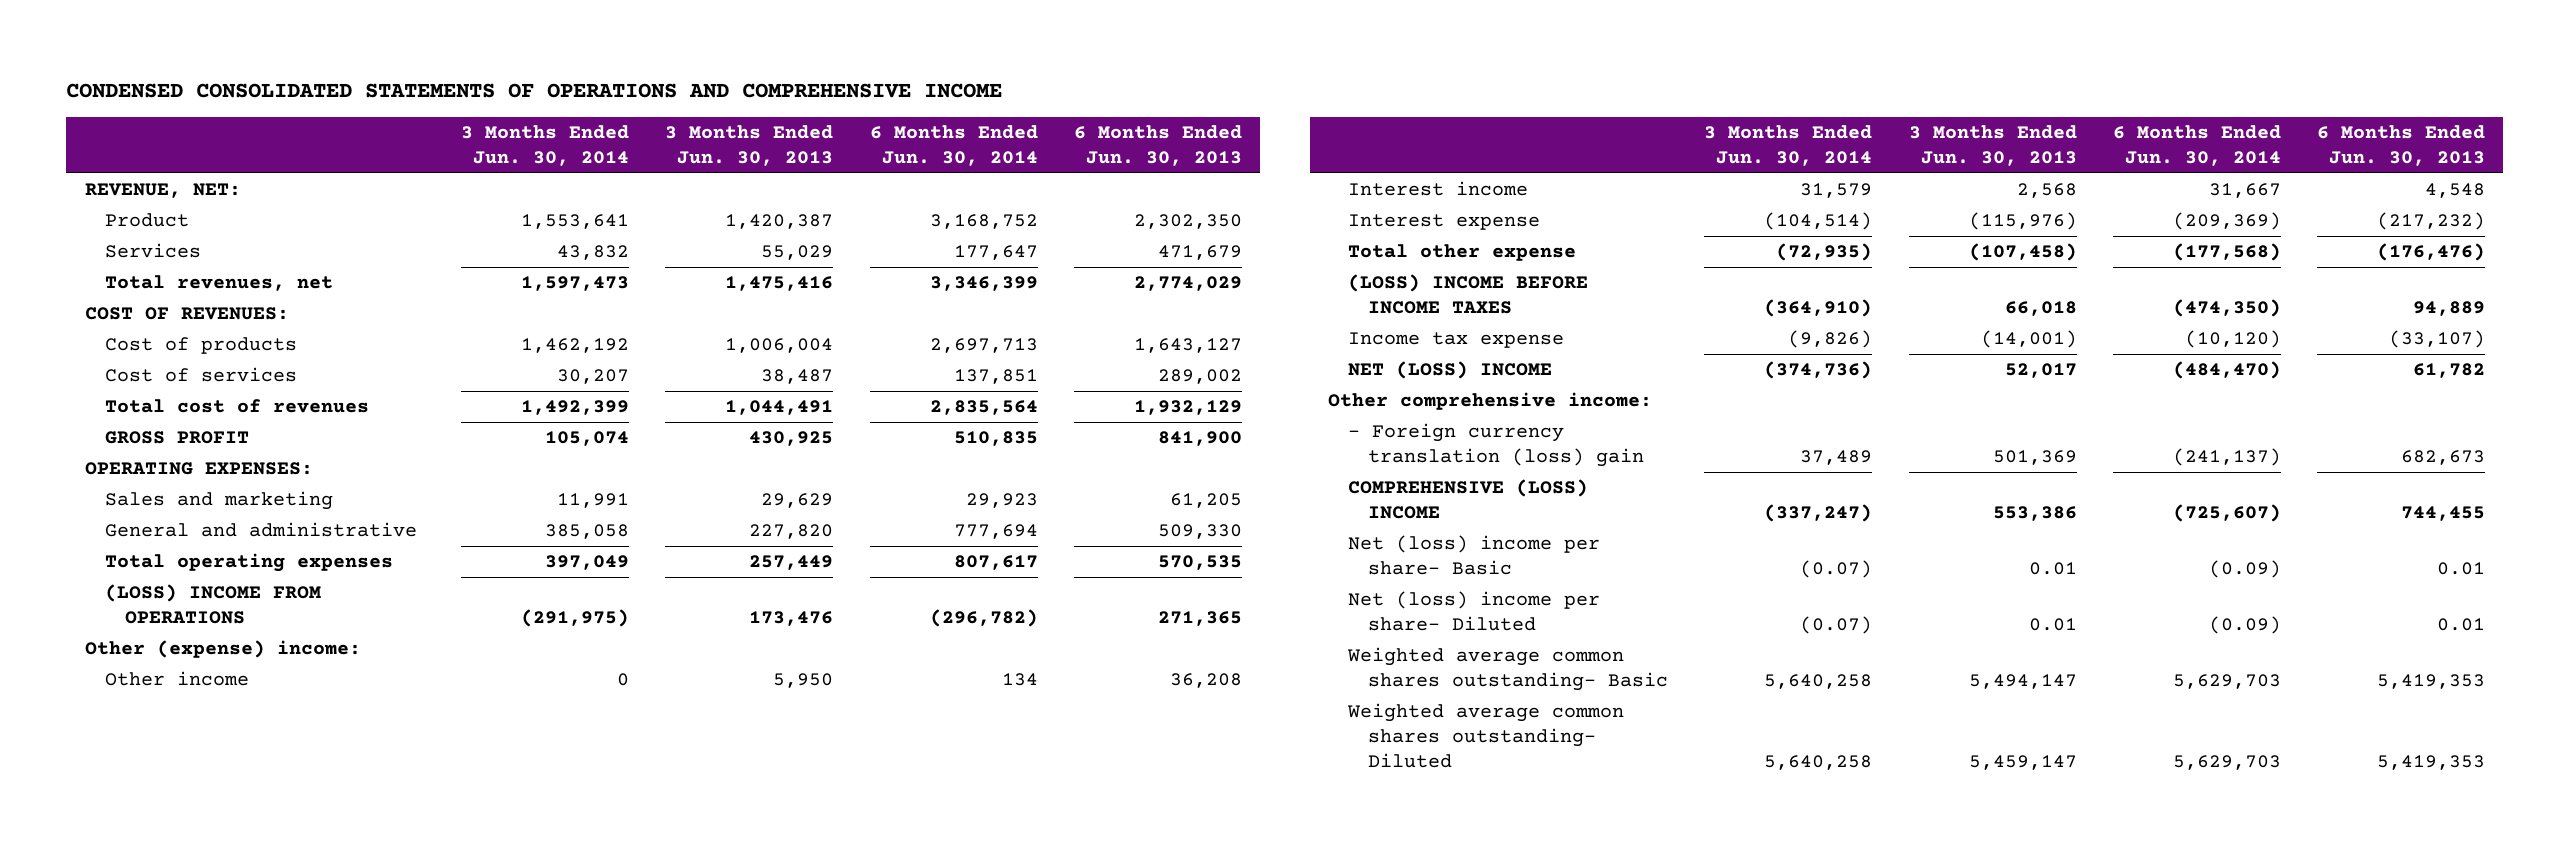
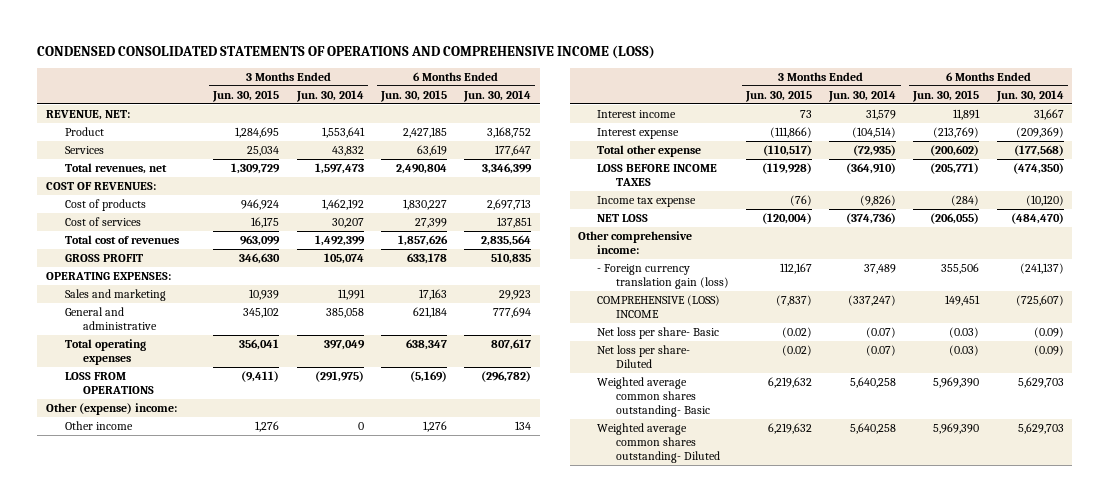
[66,83,1003,99] CONDENSED CONSOLIDATED STATEMENTS OF OPERATIONS AND COMPREHENSIVE INCOME -> [37,44,656,59] CONDENSED CONSOLIDATED STATEMENTS OF OPERATIONS AND COMPREHENSIVE INCOME (LOSS)
[665,125,834,167] 3 Months Ended Jun. 30, 2013 -> none
[1073,125,1242,167] 6 Months Ended Jun. 30, 2013 -> none
none -> [212,89,280,102] Jun. 30, 2015
none -> [379,89,447,102] Jun. 30, 2015
[104,584,321,625] (LOSS) INCOME FROM OPERATIONS -> [64,372,155,395] LOSS FROM OPERATIONS
[1347,274,1588,315] (LOSS) INCOME BEFORE INCOME TAXES -> [597,164,718,187] LOSS BEFORE INCOME TAXES
[1347,361,1552,380] NET (LOSS) INCOME -> [597,214,649,223] NET LOSS
[1347,423,1644,468] - Foreign currency translation (loss) gain -> [597,264,729,290] - Foreign currency translation gain (loss)
[1347,535,1600,576] Net (loss) income per share- Basic -> [597,327,720,340] Net loss per share- Basic
[1347,591,1600,632] Net (loss) income per share- Diluted -> [597,345,691,369] Net loss per share- Diluted

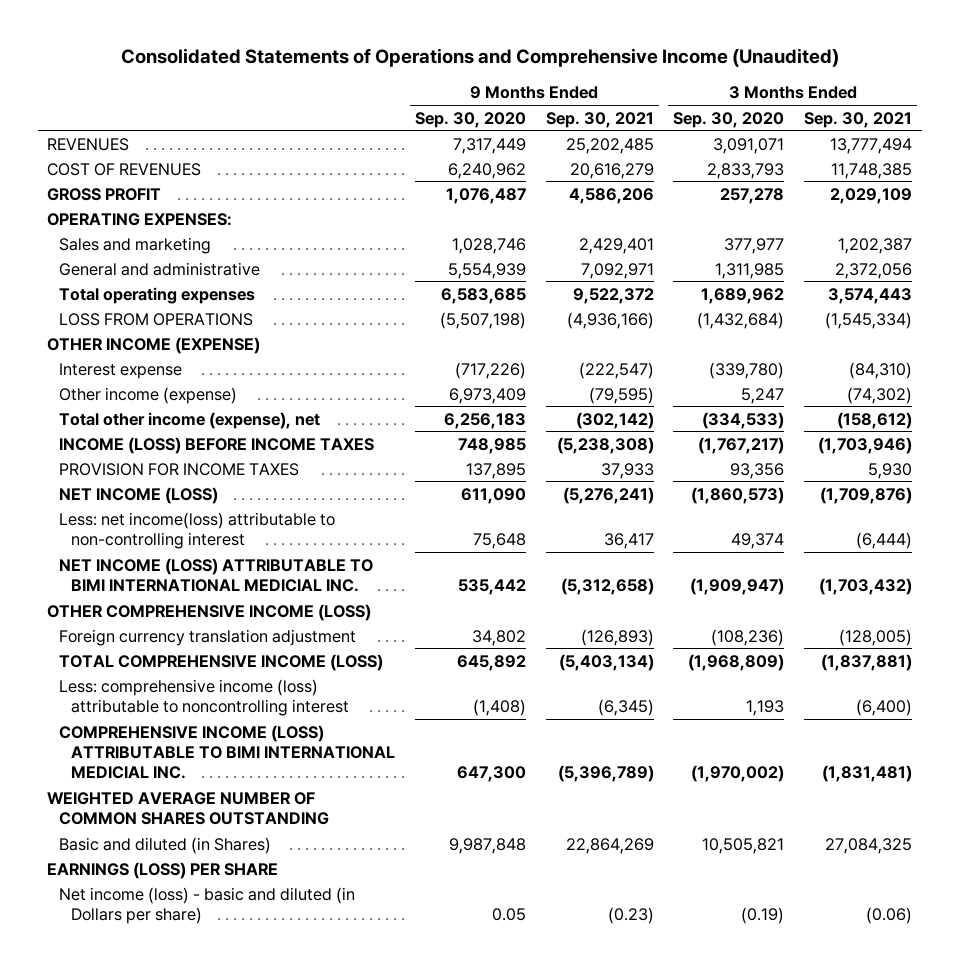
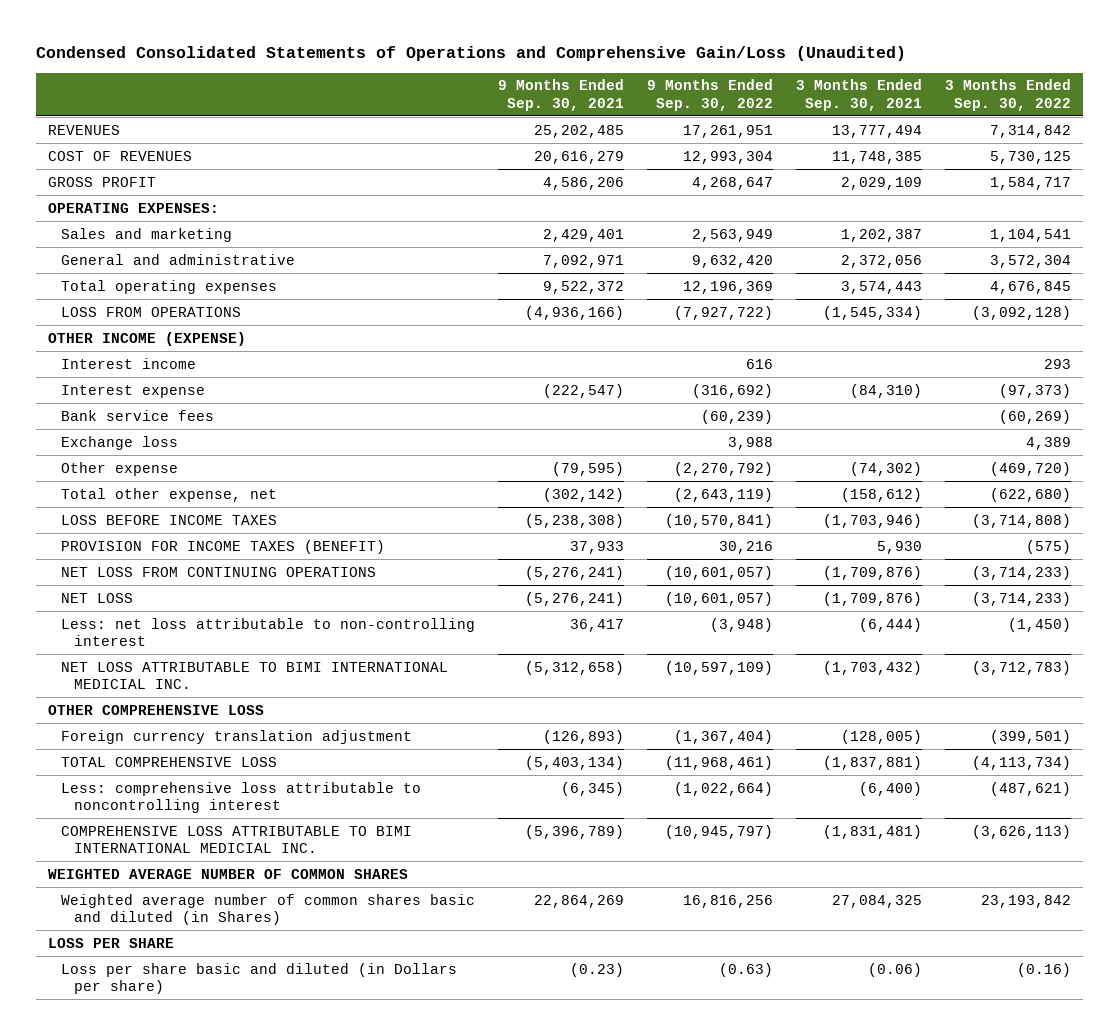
[120,48,839,68] Consolidated Statements of Operations and Comprehensive Income (Unaudited) -> [35,46,906,62] Condensed Consolidated Statements of Operations and Comprehensive Gain/Loss (Unaudited)
[414,111,526,128] Sep. 30, 2020 -> none
[673,111,785,128] Sep. 30, 2020 -> none
none -> [647,79,774,111] 9 Months Ended Sep. 30, 2022
none -> [945,79,1072,111] 3 Months Ended Sep. 30, 2022
none -> [60,357,196,369] Interest income
none -> [60,409,214,421] Bank service fees
none -> [60,435,178,450] Exchange loss
[59,386,238,404] Other income (expense) -> [60,461,178,476] Other expense
[59,411,321,429] Total other income (expense), net -> [60,487,277,502] Total other expense, net
[59,436,375,454] INCOME (LOSS) BEFORE INCOME TAXES -> [60,514,277,525] LOSS BEFORE INCOME TAXES
[59,462,300,476] PROVISION FOR INCOME TAXES -> [60,539,385,554] PROVISION FOR INCOME TAXES (BENEFIT)
none -> [60,566,376,577] NET LOSS FROM CONTINUING OPERATIONS
[59,486,219,504] NET INCOME (LOSS) -> [60,592,133,603] NET LOSS
[59,511,336,549] Less: net income(loss) attributable to non-controlling interest -> [60,617,475,647] Less: net loss attributable to non-controlling interest
[59,557,374,592] NET INCOME (LOSS) ATTRIBUTABLE TO BIMI INTERNATIONAL MEDICIAL INC. -> [60,661,448,690] NET LOSS ATTRIBUTABLE TO BIMI INTERNATIONAL MEDICIAL INC.
[47,603,372,621] OTHER COMPREHENSIVE INCOME (LOSS) -> [47,704,264,715] OTHER COMPREHENSIVE LOSS
[59,653,384,671] TOTAL COMPREHENSIVE INCOME (LOSS) -> [60,756,277,767] TOTAL COMPREHENSIVE LOSS
[59,678,350,716] Less: comprehensive income (loss) attributable to noncontrolling interest -> [60,781,421,814] Less: comprehensive loss attributable to noncontrolling interest
[59,724,396,779] COMPREHENSIVE INCOME (LOSS) ATTRIBUTABLE TO BIMI INTERNATIONAL MEDICIAL INC. -> [60,825,412,854] COMPREHENSIVE LOSS ATTRIBUTABLE TO BIMI INTERNATIONAL MEDICIAL INC.
[47,791,330,825] WEIGHTED AVERAGE NUMBER OF COMMON SHARES OUTSTANDING -> [47,868,408,879] WEIGHTED AVERAGE NUMBER OF COMMON SHARES
[59,836,272,854] Basic and diluted (in Shares) -> [60,893,475,926] Weighted average number of common shares basic and diluted (in Shares)
[47,861,279,879] EARNINGS (LOSS) PER SHARE -> [47,937,174,948] LOSS PER SHARE
[59,886,356,924] Net income (loss) - basic and diluted (in Dollars per share) -> [60,962,457,995] Loss per share basic and diluted (in Dollars per share)

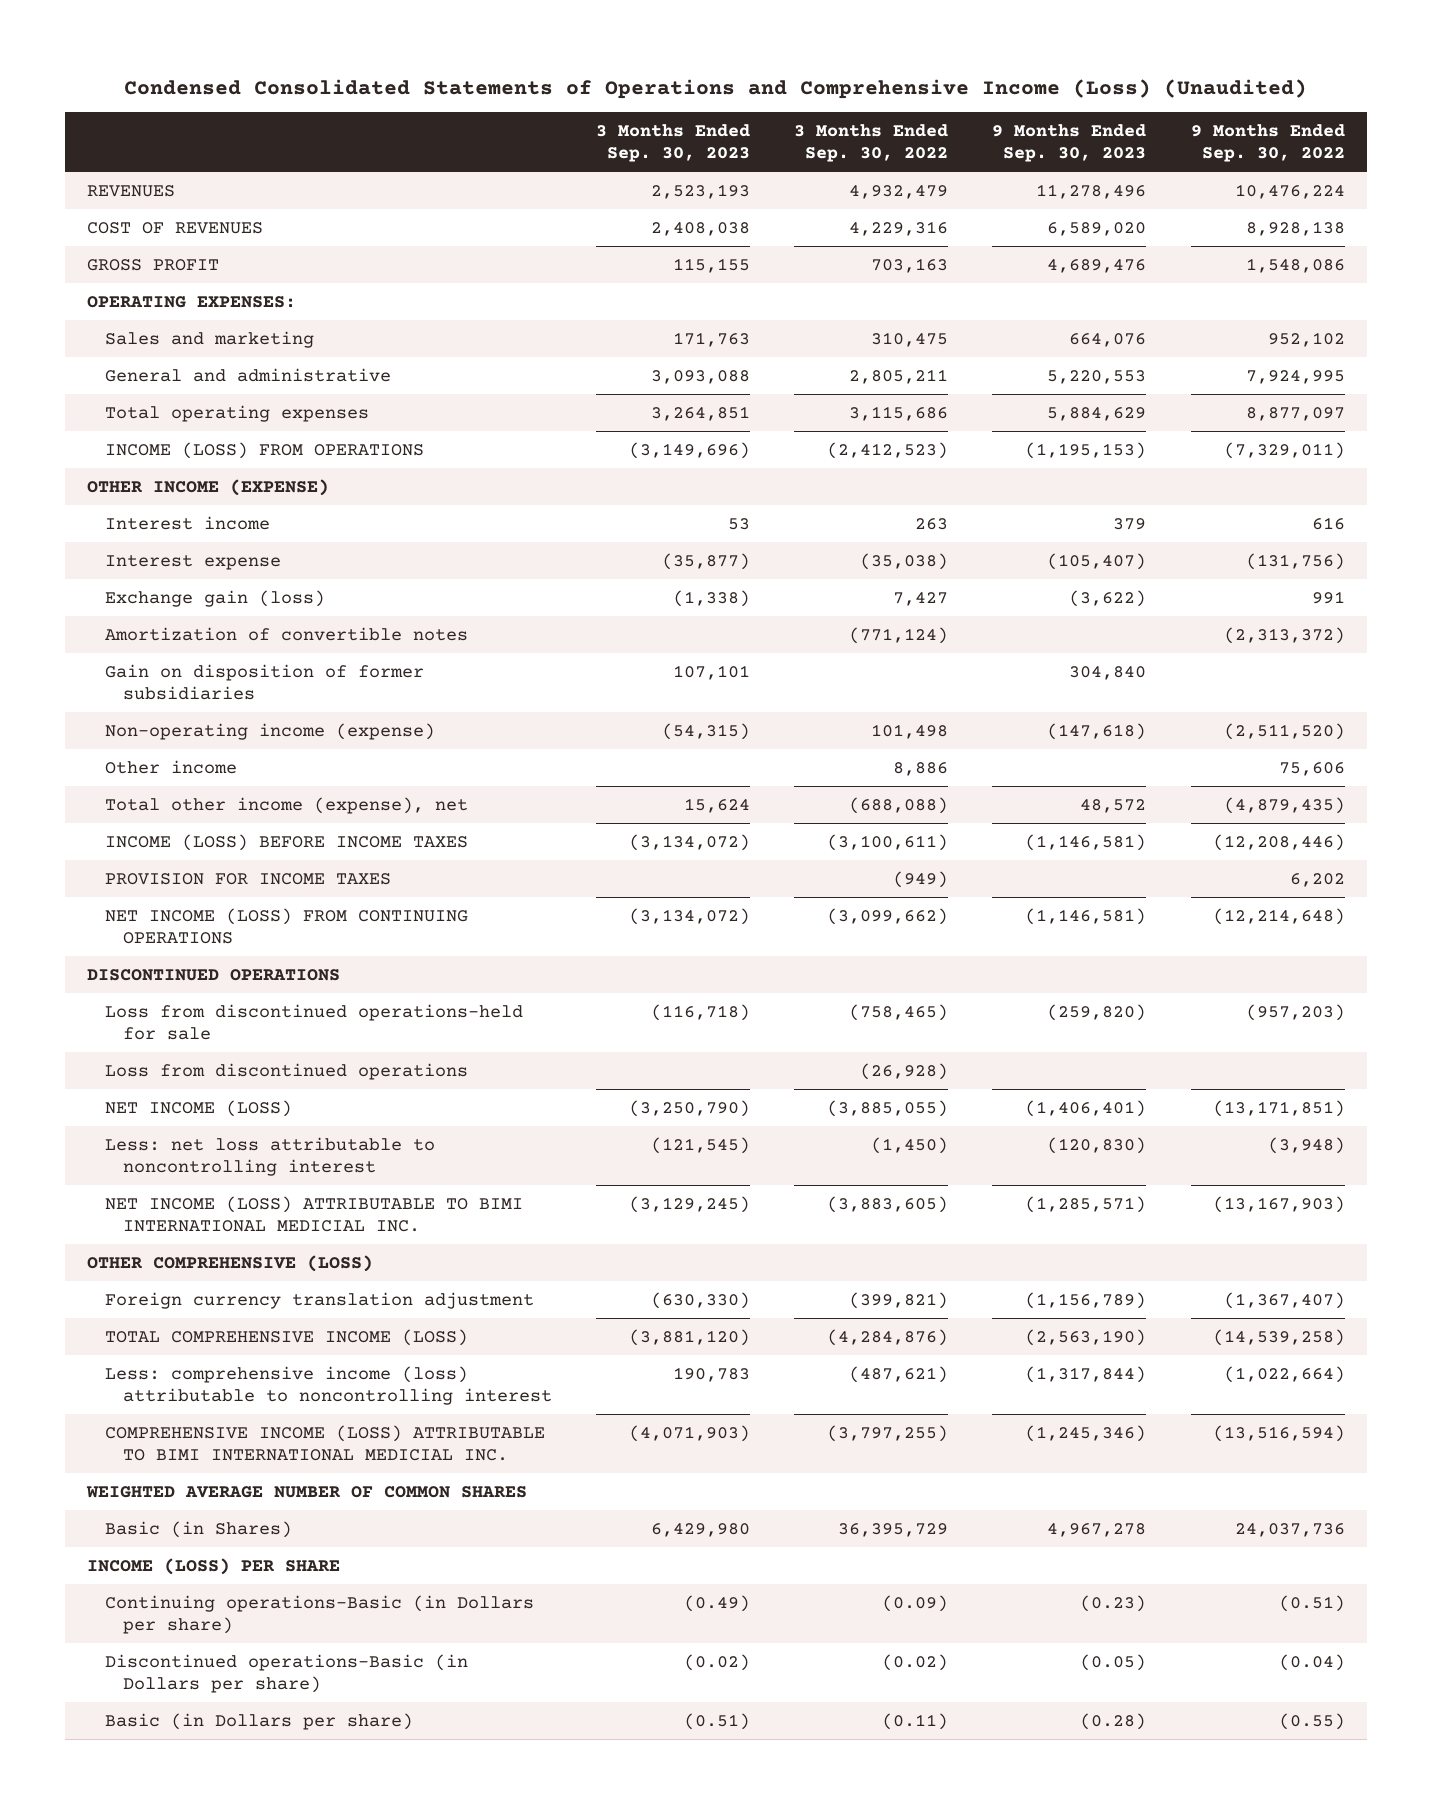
[35,46,906,62] Condensed Consolidated Statements of Operations and Comprehensive Gain/Loss (Unaudited) -> [123,78,1307,99] Condensed Consolidated Statements of Operations and Comprehensive Income (Loss) (Unaudited)
[497,79,624,111] 9 Months Ended Sep. 30, 2021 -> none
[796,79,923,111] 3 Months Ended Sep. 30, 2021 -> none
none -> [595,123,750,163] 3 Months Ended Sep. 30, 2023
none -> [992,123,1147,163] 9 Months Ended Sep. 30, 2023
[683,124,774,138] 17,261,951 -> [1234,183,1345,199] 10,476,224
[990,124,1072,138] 7,314,842 -> [849,184,949,199] 4,932,479
[683,150,774,164] 12,993,304 -> [1245,220,1345,236] 8,928,138
[990,150,1072,164] 5,730,125 -> [849,220,949,236] 4,229,316
[692,176,774,190] 4,268,647 -> [1245,257,1345,273] 1,548,086
[990,176,1072,190] 1,584,717 -> [871,257,949,273] 703,163
[692,228,774,242] 2,563,949 -> [1267,331,1345,347] 952,102
[990,228,1072,242] 1,104,541 -> [871,331,949,347] 310,475
[692,254,774,268] 9,632,420 -> [1245,369,1345,384] 7,924,995
[990,254,1072,268] 3,572,304 -> [849,368,949,384] 2,805,211
[683,280,774,294] 12,196,369 -> [1245,406,1345,421] 8,877,097
[990,280,1072,294] 4,676,845 -> [849,405,949,421] 3,115,686
[60,306,241,317] LOSS FROM OPERATIONS -> [104,441,424,459] INCOME (LOSS) FROM OPERATIONS
[674,305,774,320] (7,927,722) -> [1223,441,1345,459] (7,329,011)
[972,305,1072,320] (3,092,128) -> [827,441,949,459] (2,412,523)
[60,409,214,421] Bank service fees -> none
[60,487,277,502] Total other expense, net -> none
[1044,358,1072,369] 293 -> [915,517,949,530] 263
[692,383,774,398] (316,692) -> [1245,552,1345,570] (131,756)
[999,383,1072,398] (97,373) -> [860,552,949,570] (35,038)
[60,435,178,450] Exchange loss -> [104,589,325,607] Exchange gain (loss)
[728,436,774,450] 3,988 -> [1311,590,1345,604] 991
[1026,436,1072,450] 4,389 -> [893,591,949,606] 7,427
none -> [104,626,468,641] Amortization of convertible notes
none -> [104,663,424,700] Gain on disposition of former subsidiaries
none -> [104,722,435,740] Non-operating income (expense)
none -> [104,759,237,774] Other income
[60,461,178,476] Other expense -> [104,796,468,814] Total other income (expense), net
[674,461,774,476] (2,270,792) -> [1223,796,1345,814] (4,879,435)
[990,461,1072,476] (469,720) -> [849,796,949,814] (688,088)
[60,514,277,525] LOSS BEFORE INCOME TAXES -> [104,833,468,851] INCOME (LOSS) BEFORE INCOME TAXES
[665,513,774,528] (10,570,841) -> [1212,833,1345,851] (12,208,446)
[972,513,1072,528] (3,714,808) -> [827,833,949,851] (3,100,611)
[60,539,385,554] PROVISION FOR INCOME TAXES (BENEFIT) -> [104,872,391,885] PROVISION FOR INCOME TAXES
[719,540,774,554] 30,216 -> [1289,872,1345,887] 6,202
[1026,539,1072,554] (575) -> [893,870,949,888] (949)
[60,566,376,577] NET LOSS FROM CONTINUING OPERATIONS -> [104,907,468,944] NET INCOME (LOSS) FROM CONTINUING OPERATIONS
[665,565,774,580] (10,601,057) -> [1212,907,1345,925] (12,214,648)
[972,565,1072,580] (3,714,233) -> [827,907,949,925] (3,099,662)
none -> [86,968,340,981] DISCONTINUED OPERATIONS
none -> [104,1003,523,1040] Loss from discontinued operations-held for sale
none -> [104,1062,468,1080] Loss from discontinued operations
[60,592,133,603] NET LOSS -> [104,1099,292,1117] NET INCOME (LOSS)
[665,591,774,606] (10,601,057) -> [1212,1099,1345,1117] (13,171,851)
[972,591,1072,606] (3,714,233) -> [827,1099,949,1117] (3,885,055)
[60,617,475,647] Less: net loss attributable to non-controlling interest -> [104,1136,435,1176] Less: net loss attributable to noncontrolling interest
[60,661,448,690] NET LOSS ATTRIBUTABLE TO BIMI INTERNATIONAL MEDICIAL INC. -> [104,1195,523,1232] NET INCOME (LOSS) ATTRIBUTABLE TO BIMI INTERNATIONAL MEDICIAL INC.
[665,660,774,675] (10,597,109) -> [1212,1195,1345,1213] (13,167,903)
[972,660,1072,675] (3,712,783) -> [827,1195,949,1213] (3,883,605)
[47,704,264,715] OTHER COMPREHENSIVE LOSS -> [86,1254,373,1272] OTHER COMPREHENSIVE (LOSS)
[674,729,774,744] (1,367,404) -> [1223,1291,1345,1309] (1,367,407)
[990,729,1072,744] (399,501) -> [849,1291,949,1309] (399,821)
[60,756,277,767] TOTAL COMPREHENSIVE LOSS -> [104,1328,468,1346] TOTAL COMPREHENSIVE INCOME (LOSS)
[665,755,774,770] (11,968,461) -> [1212,1328,1345,1346] (14,539,258)
[972,755,1072,770] (4,113,734) -> [827,1328,949,1346] (4,284,876)
[60,781,421,814] Less: comprehensive loss attributable to noncontrolling interest -> [104,1365,552,1405] Less: comprehensive income (loss) attributable to noncontrolling interest
[60,825,412,854] COMPREHENSIVE LOSS ATTRIBUTABLE TO BIMI INTERNATIONAL MEDICIAL INC. -> [104,1424,545,1461] COMPREHENSIVE INCOME (LOSS) ATTRIBUTABLE TO BIMI INTERNATIONAL MEDICIAL INC.
[665,824,774,839] (10,945,797) -> [1212,1424,1345,1442] (13,516,594)
[972,824,1072,839] (3,626,113) -> [827,1424,949,1442] (3,797,255)
[60,893,475,926] Weighted average number of common shares basic and diluted (in Shares) -> [104,1520,292,1538] Basic (in Shares)
[683,894,774,908] 16,816,256 -> [1234,1522,1345,1537] 24,037,736
[981,894,1072,908] 23,193,842 -> [838,1522,949,1537] 36,395,729
[47,937,174,948] LOSS PER SHARE -> [86,1557,340,1575] INCOME (LOSS) PER SHARE
none -> [104,1594,534,1634] Continuing operations-Basic (in Dollars per share)
none -> [104,1653,468,1693] Discontinued operations-Basic (in Dollars per share)
[60,962,457,995] Loss per share basic and diluted (in Dollars per share) -> [104,1712,413,1730] Basic (in Dollars per share)
[719,962,774,977] (0.63) -> [1278,1712,1345,1730] (0.55)
[1017,962,1072,977] (0.16) -> [882,1712,949,1730] (0.11)

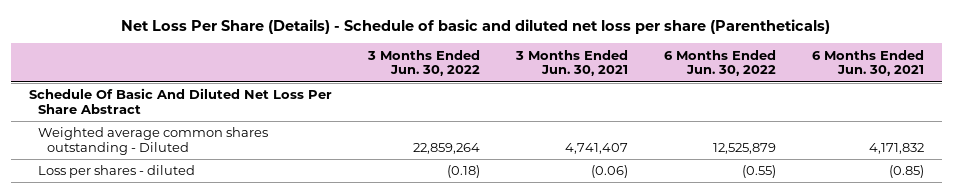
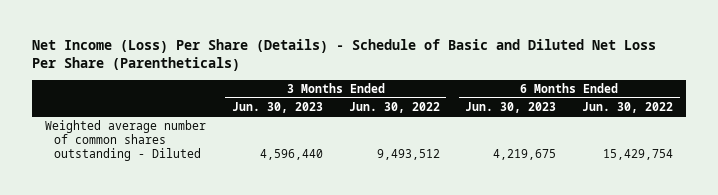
[121,18,831,34] Net Loss Per Share (Details) - Schedule of basic and diluted net loss per share (Parentheticals) -> [32,39,657,72] Net Income (Loss) Per Share (Details) - Schedule of Basic and Diluted Net Loss Per Share (Parentheticals)
[514,49,628,77] 3 Months Ended Jun. 30, 2021 -> none
[812,49,925,77] 6 Months Ended Jun. 30, 2021 -> none
none -> [231,102,323,114] Jun. 30, 2023
none -> [465,102,557,114] Jun. 30, 2023
[28,88,332,114] Schedule Of Basic And Diluted Net Loss Per Share Abstract -> none
[37,165,195,179] Loss per shares - diluted -> none
[37,127,268,155] Weighted average common shares outstanding - Diluted -> [45,120,207,162] Weighted average number of common shares outstanding - Diluted
[412,142,480,154] 22,859,264 -> [376,149,440,161] 9,493,512
[713,142,777,154] 12,525,879 -> [603,149,674,161] 15,429,754

